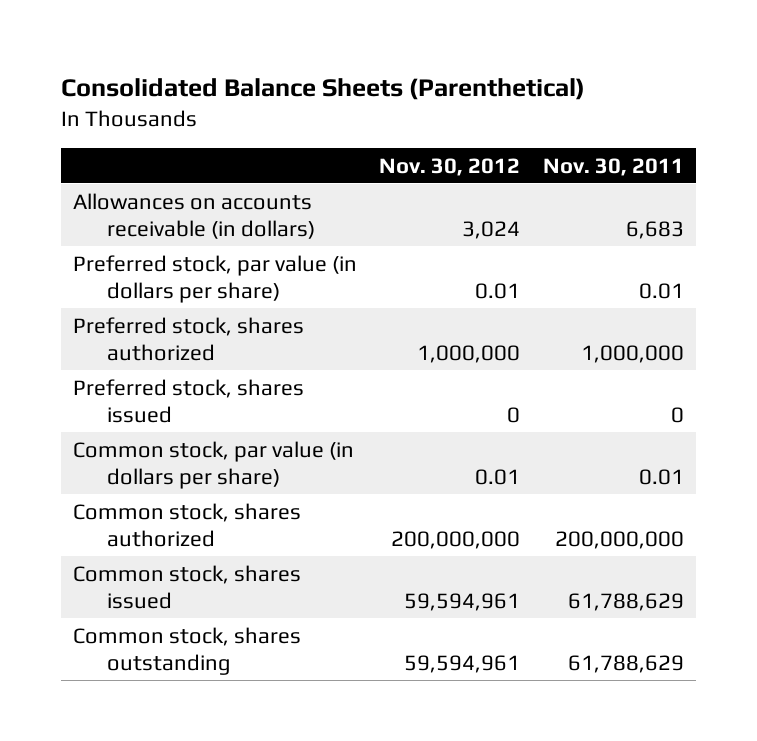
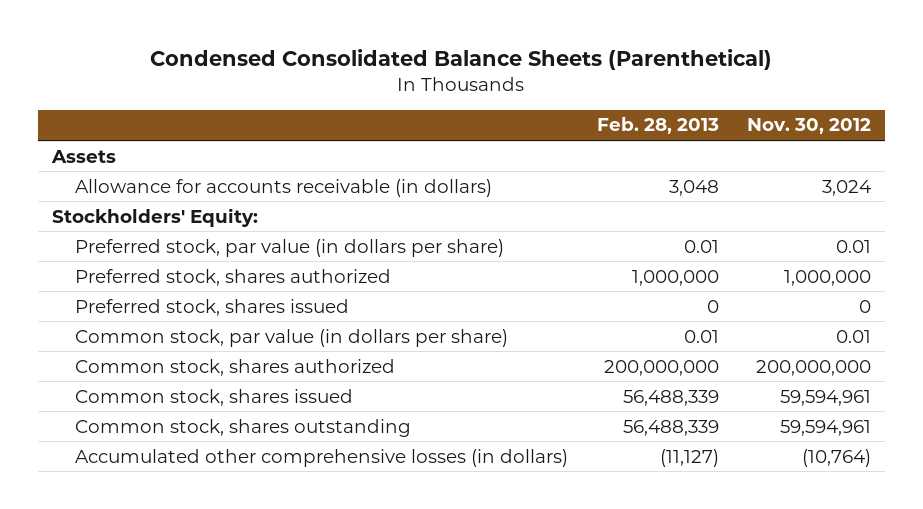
[61,77,586,100] Consolidated Balance Sheets (Parenthetical) -> [150,49,773,71] Condensed Consolidated Balance Sheets (Parenthetical)
[543,157,685,176] Nov. 30, 2011 -> none
none -> [596,117,719,135] Feb. 28, 2013
none -> [50,149,116,163] Assets
[72,192,315,239] Allowances on accounts receivable (in dollars) -> [75,178,493,197] Allowance for accounts receivable (in dollars)
none -> [51,207,258,227] Stockholders' Equity:
none -> [75,448,569,467] Accumulated other comprehensive losses (in dollars)

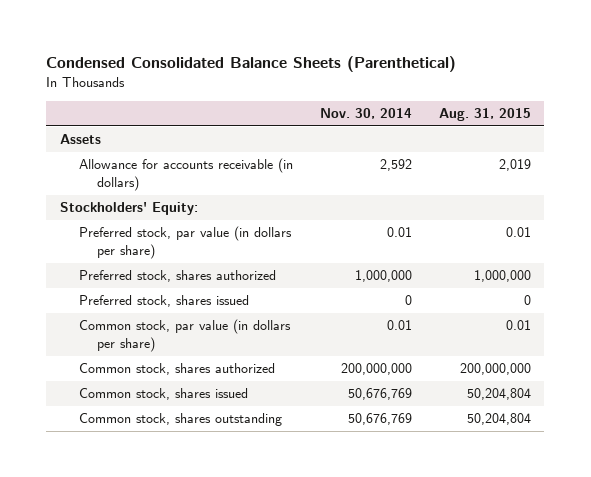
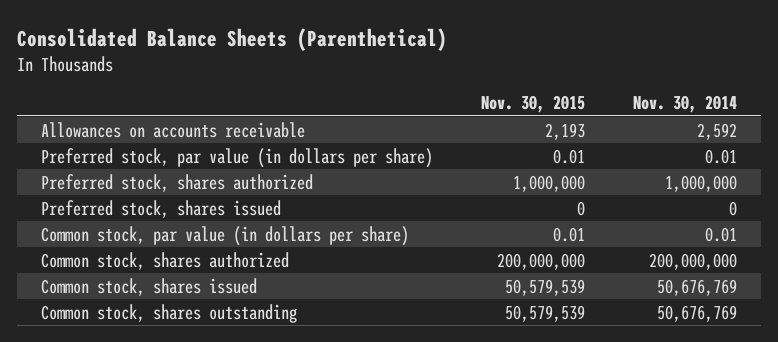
[46,56,457,73] Condensed Consolidated Balance Sheets (Parenthetical) -> [17,27,448,51] Consolidated Balance Sheets (Parenthetical)
[438,108,531,122] Aug. 31, 2015 -> none
none -> [481,95,586,114] Nov. 30, 2015
[59,134,101,145] Assets -> none
[59,202,198,216] Stockholders' Equity: -> none
[78,158,293,192] Allowance for accounts receivable (in dollars) -> [41,121,306,138] Allowances on accounts receivable

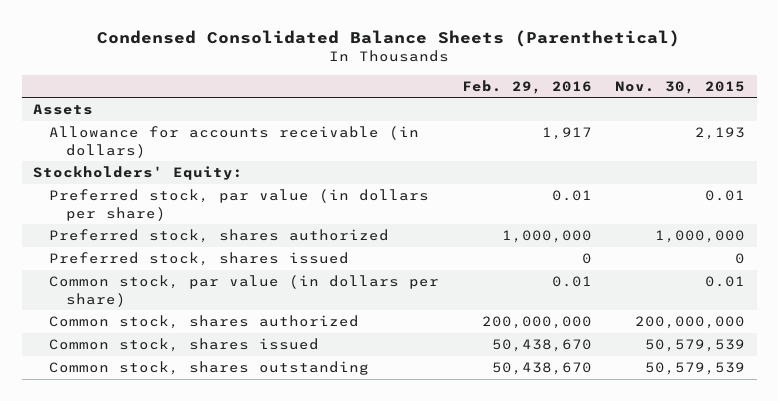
[17,27,448,51] Consolidated Balance Sheets (Parenthetical) -> [97,29,681,47] Condensed Consolidated Balance Sheets (Parenthetical)
[633,95,738,114] Nov. 30, 2014 -> none
none -> [462,79,593,94] Feb. 29, 2016
none -> [32,104,93,116] Assets
[41,121,306,138] Allowances on accounts receivable -> [49,126,420,158] Allowance for accounts receivable (in dollars)
none -> [32,166,243,181] Stockholders' Equity:

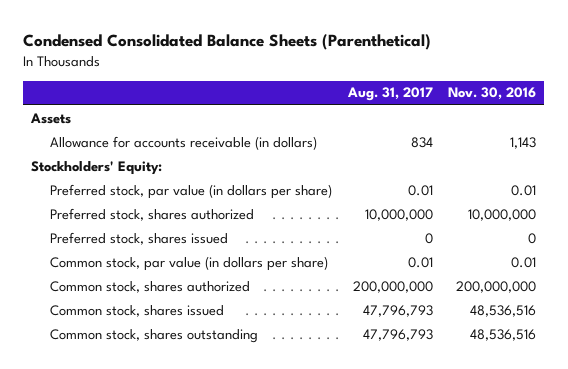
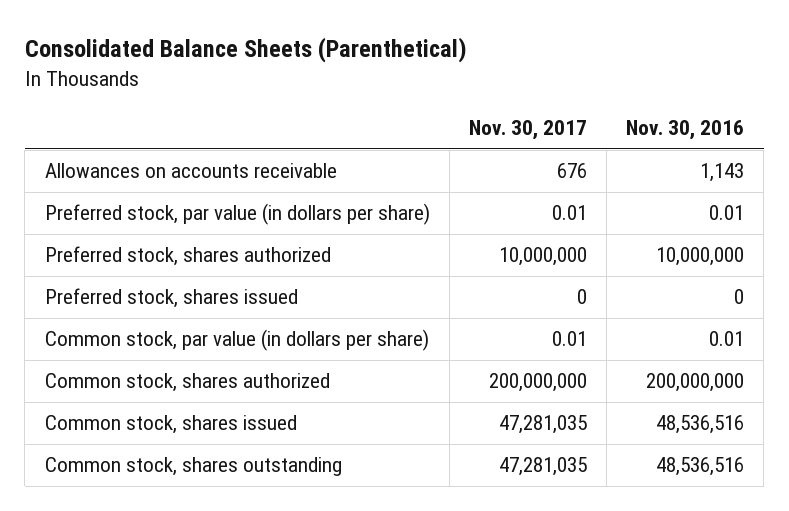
[23,34,432,51] Condensed Consolidated Balance Sheets (Parenthetical) -> [24,37,467,64] Consolidated Balance Sheets (Parenthetical)
[346,87,433,102] Aug. 31, 2017 -> none
none -> [468,120,587,141] Nov. 30, 2017
[30,112,72,124] Assets -> none
[31,160,163,175] Stockholders' Equity: -> none
[49,135,317,150] Allowance for accounts receivable (in dollars) -> [44,163,337,179] Allowances on accounts receivable

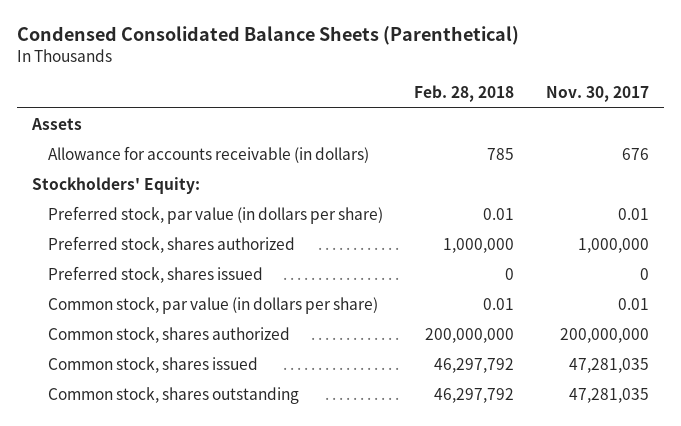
[24,37,467,64] Consolidated Balance Sheets (Parenthetical) -> [16,25,519,45] Condensed Consolidated Balance Sheets (Parenthetical)
[626,120,745,141] Nov. 30, 2016 -> none
none -> [414,85,515,103] Feb. 28, 2018
none -> [31,117,83,130] Assets
[44,163,337,179] Allowances on accounts receivable -> [48,145,370,163] Allowance for accounts receivable (in dollars)
none -> [32,176,201,194] Stockholders' Equity:
[498,247,587,267] 10,000,000 -> [577,237,649,253] 1,000,000

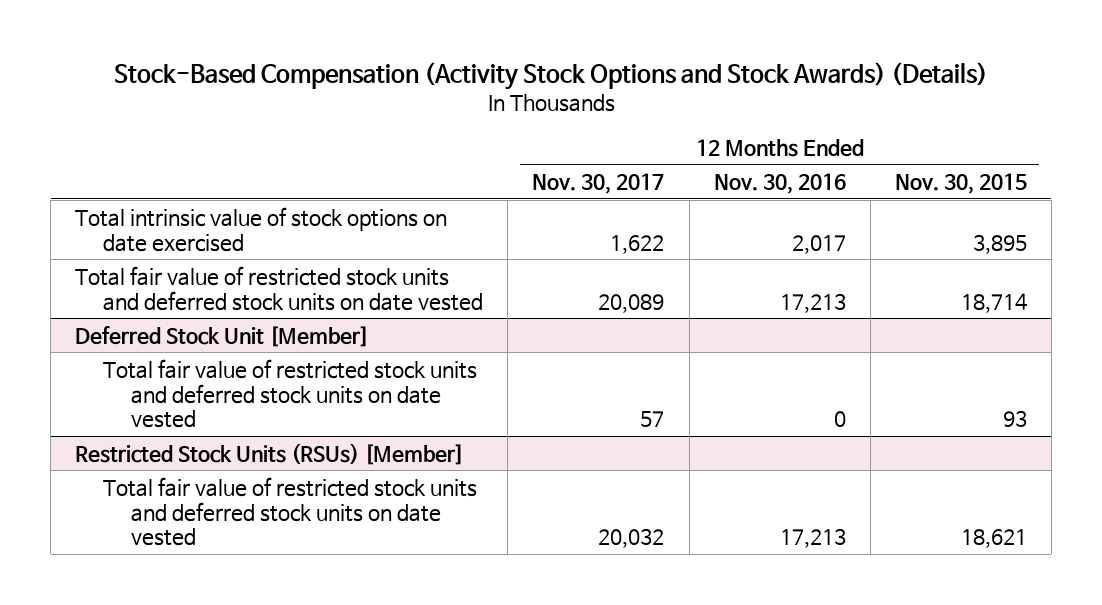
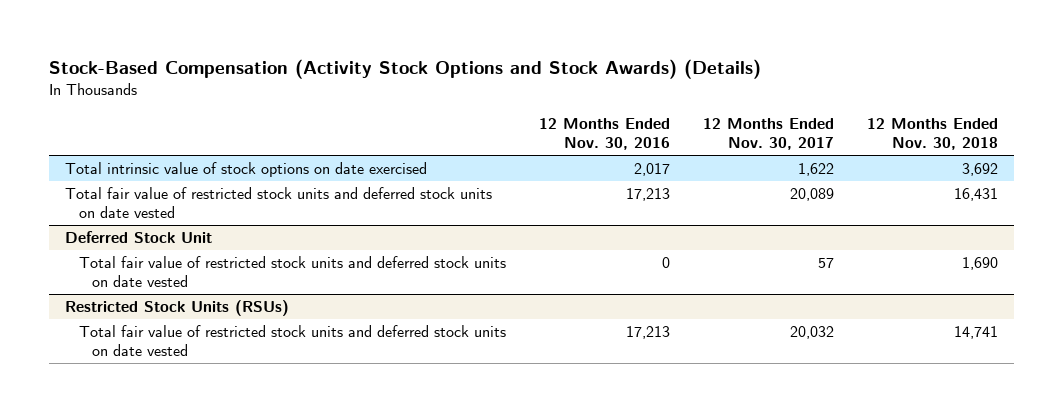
[894,173,1027,195] Nov. 30, 2015 -> none
none -> [866,118,998,151] 12 Months Ended Nov. 30, 2018
[75,325,370,347] Deferred Stock Unit [Member] -> [65,231,213,244] Deferred Stock Unit
[75,442,465,465] Restricted Stock Units (RSUs) [Member] -> [65,300,290,317] Restricted Stock Units (RSUs)

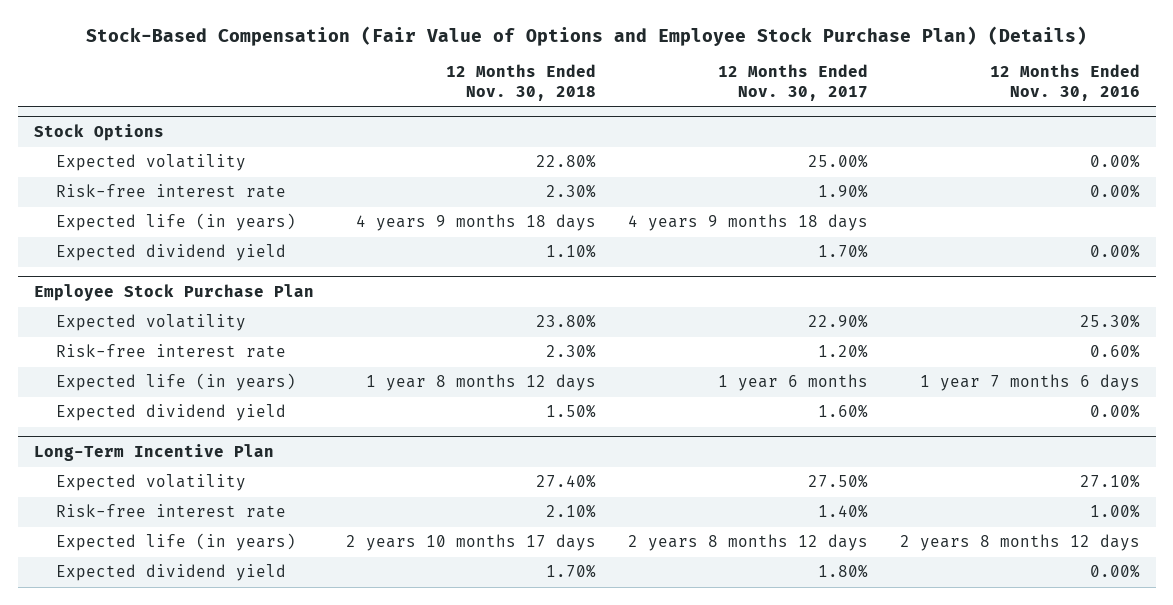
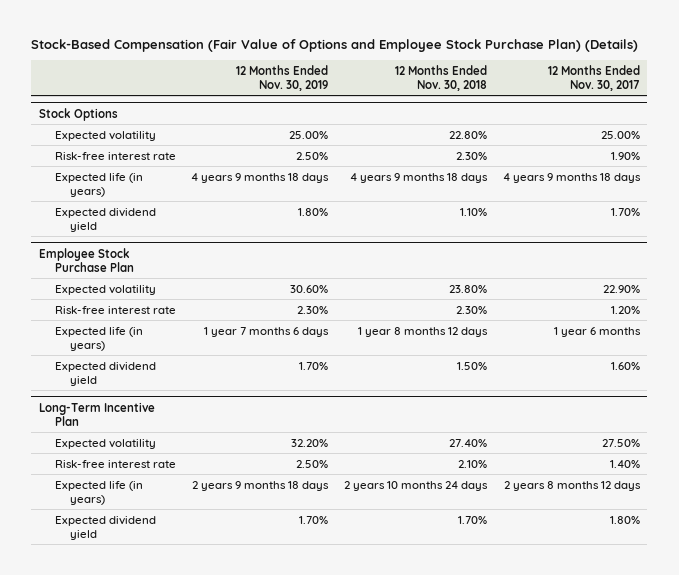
[989,64,1140,101] 12 Months Ended Nov. 30, 2016 -> none
none -> [236,64,329,91] 12 Months Ended Nov. 30, 2019
[345,534,596,552] 2 years 10 months 17 days -> [344,480,489,491] 2 years 10 months 24 days

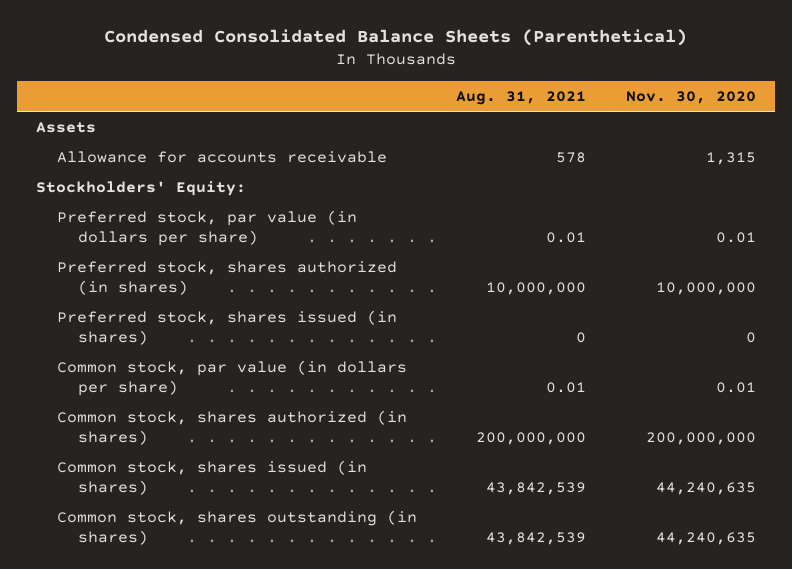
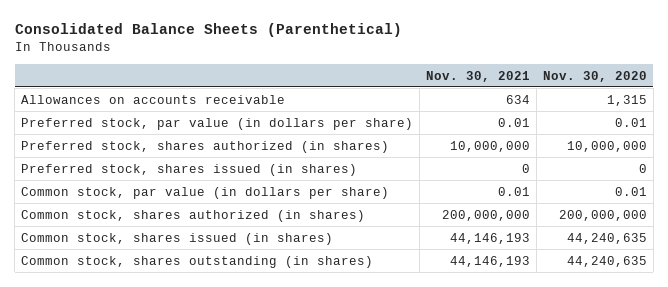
[103,29,687,47] Condensed Consolidated Balance Sheets (Parenthetical) -> [14,23,402,38] Consolidated Balance Sheets (Parenthetical)
[456,90,587,105] Aug. 31, 2021 -> none
none -> [426,70,531,82] Nov. 30, 2021
[36,122,97,134] Assets -> none
[36,181,247,197] Stockholders' Equity: -> none
[56,151,387,164] Allowance for accounts receivable -> [21,94,286,104] Allowances on accounts receivable

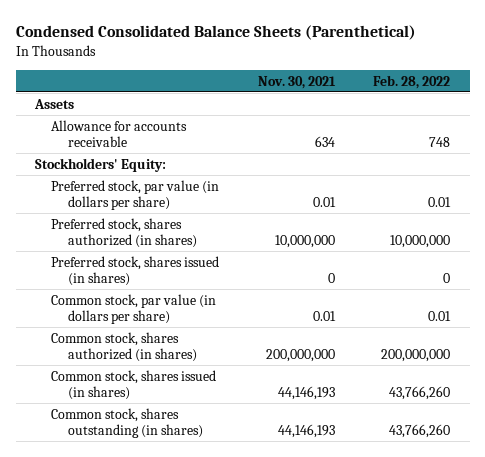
[14,23,402,38] Consolidated Balance Sheets (Parenthetical) -> [15,25,416,41] Condensed Consolidated Balance Sheets (Parenthetical)
[542,70,647,82] Nov. 30, 2020 -> none
none -> [373,74,451,89] Feb. 28, 2022
none -> [34,98,75,109] Assets
[21,94,286,104] Allowances on accounts receivable -> [51,119,188,147] Allowance for accounts receivable
none -> [35,157,167,172] Stockholders' Equity:

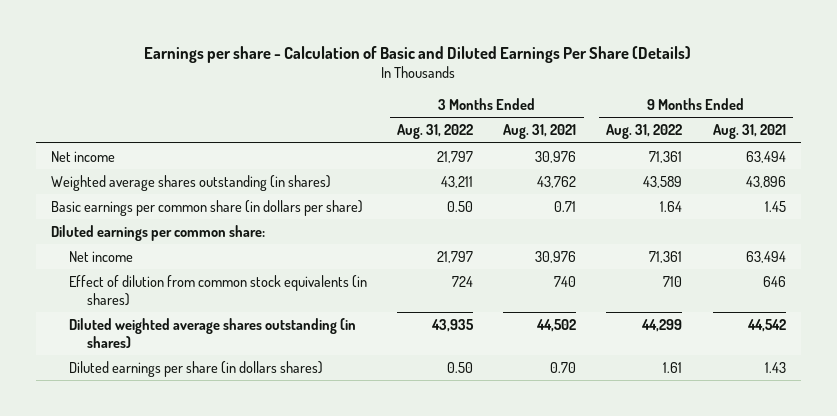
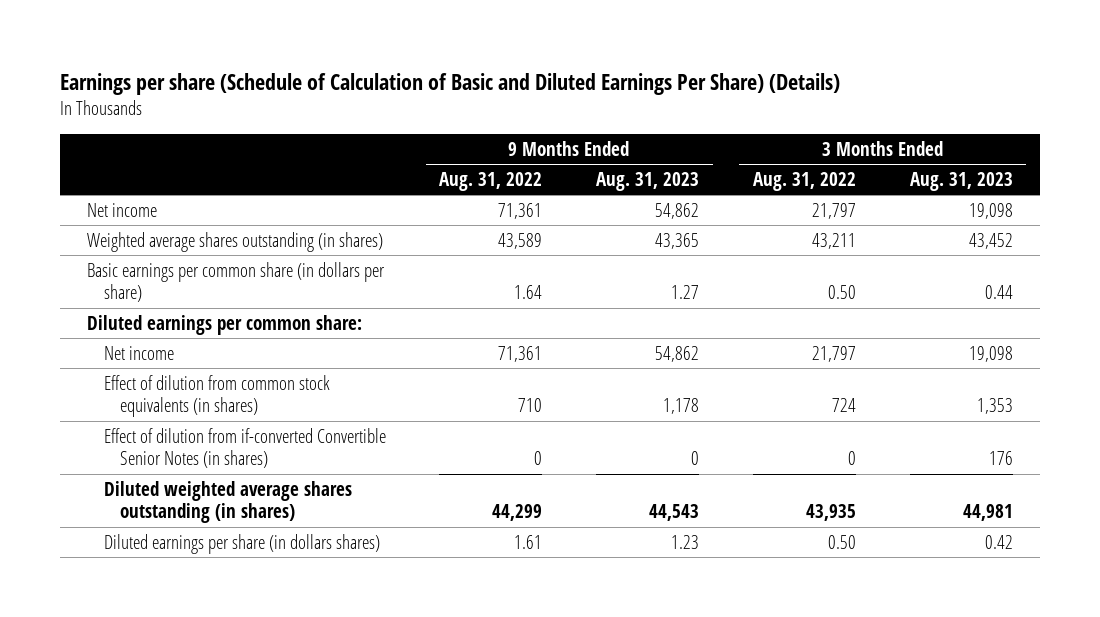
[144,45,692,63] Earnings per share - Calculation of Basic and Diluted Earnings Per Share (Details) -> [60,72,841,95] Earnings per share (Schedule of Calculation of Basic and Diluted Earnings Per Share) (Details)
[503,124,577,140] Aug. 31, 2021 -> none
[712,124,786,140] Aug. 31, 2021 -> none
none -> [596,171,700,191] Aug. 31, 2023
none -> [909,171,1013,191] Aug. 31, 2023
none -> [103,427,386,469] Effect of dilution from if-converted Convertible Senior Notes (in shares)

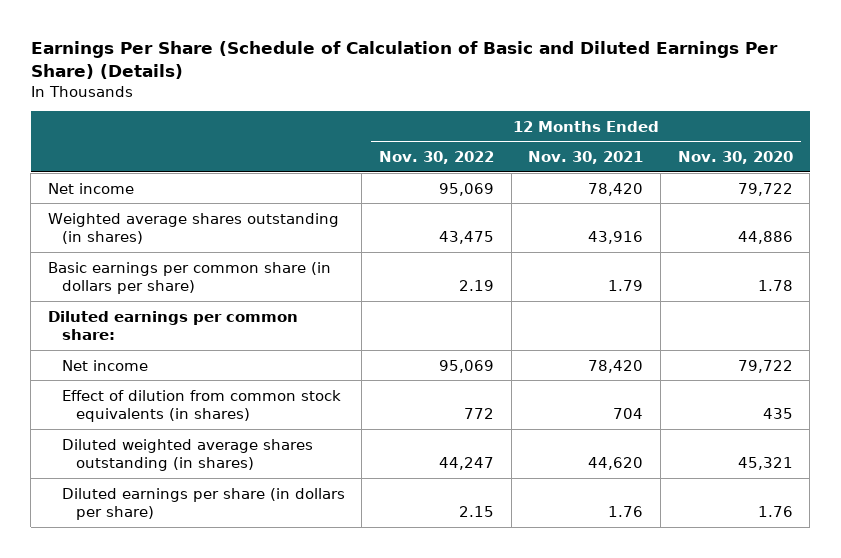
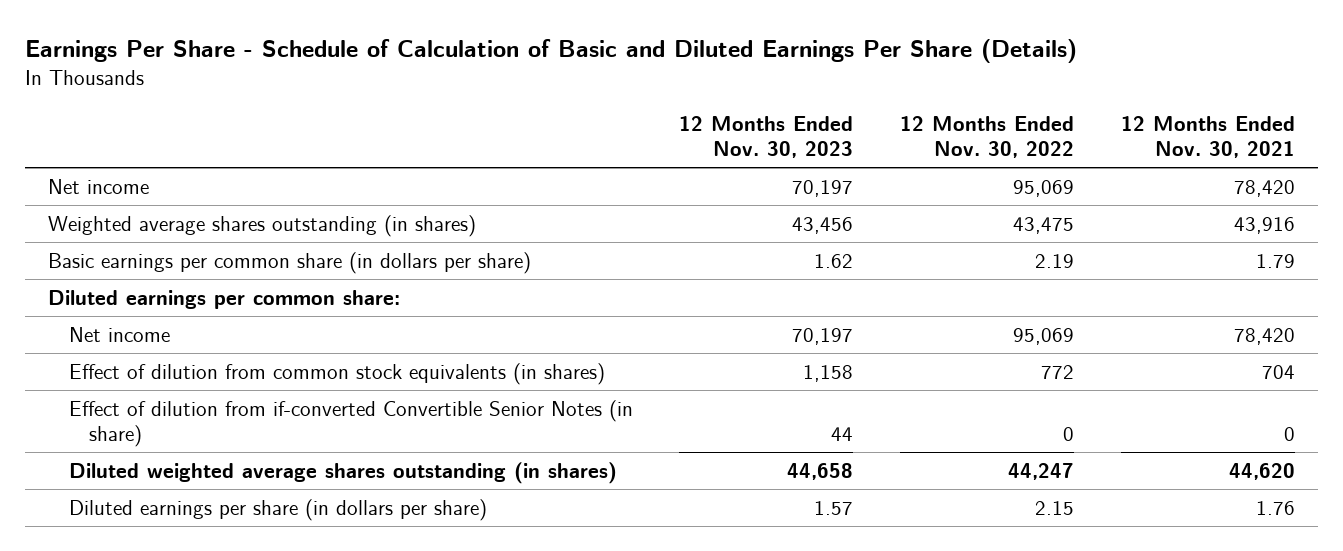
[30,40,778,79] Earnings Per Share (Schedule of Calculation of Basic and Diluted Earnings Per Share) (Details) -> [24,38,1077,63] Earnings Per Share - Schedule of Calculation of Basic and Diluted Earnings Per Share (Details)
[677,151,793,165] Nov. 30, 2020 -> none
none -> [679,116,854,159] 12 Months Ended Nov. 30, 2023
none -> [68,399,633,447] Effect of dilution from if-converted Convertible Senior Notes (in share)

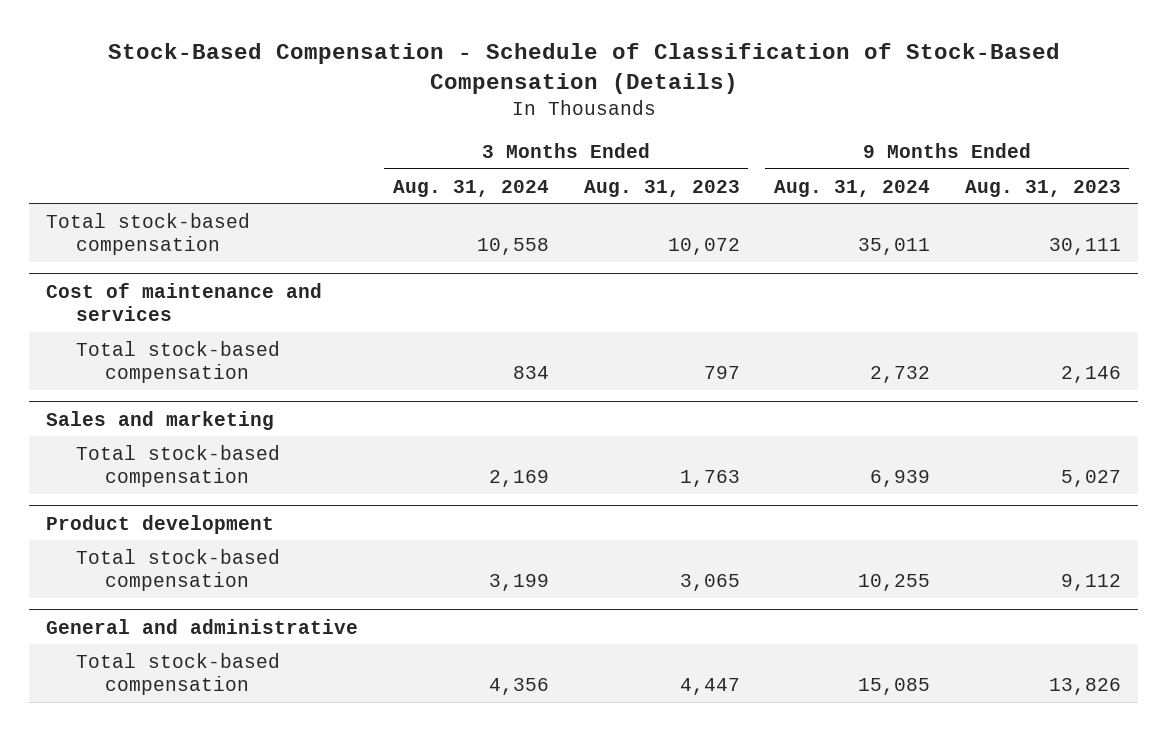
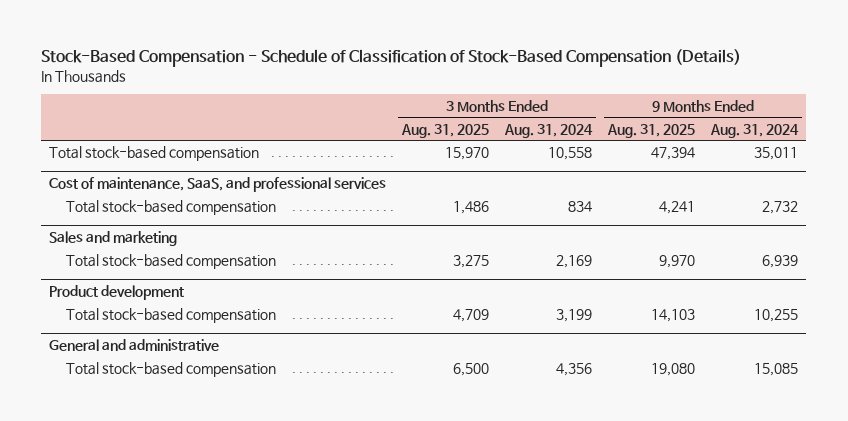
[583,179,740,197] Aug. 31, 2023 -> none
[964,179,1121,197] Aug. 31, 2023 -> none
none -> [401,123,490,138] Aug. 31, 2025
none -> [607,123,696,138] Aug. 31, 2025
[46,282,323,322] Cost of maintenance and services -> [49,177,387,193] Cost of maintenance, SaaS, and professional services

